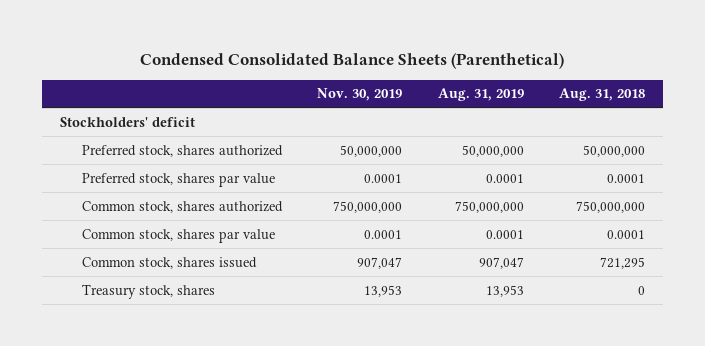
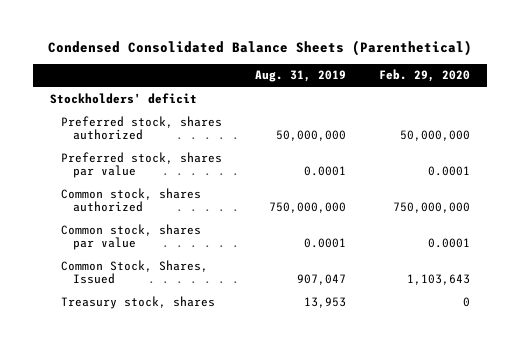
[317,88,403,102] Nov. 30, 2019 -> none
[559,88,646,102] Aug. 31, 2018 -> none
none -> [379,69,471,83] Feb. 29, 2020
[82,256,258,269] Common stock, shares issued -> [61,259,209,285] Common Stock, Shares, Issued

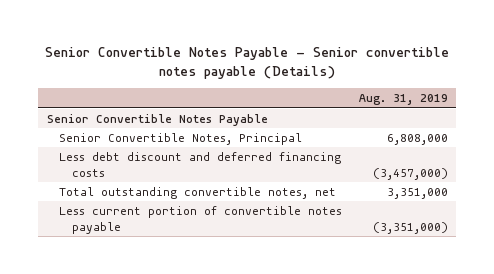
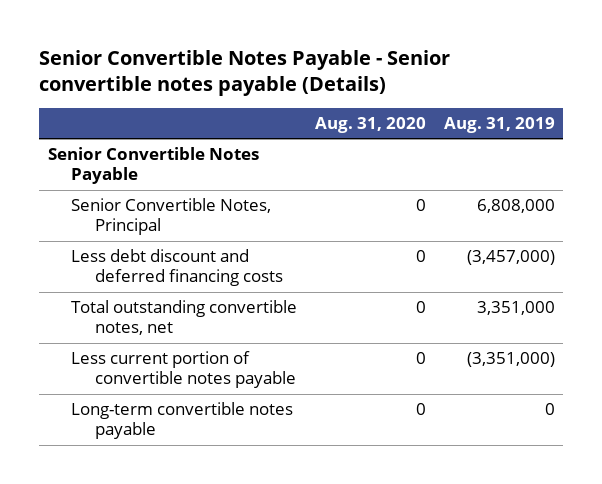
none -> [314,117,426,134] Aug. 31, 2020
none -> [71,402,294,440] Long-term convertible notes payable

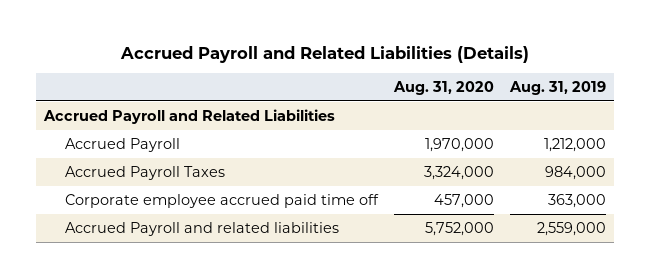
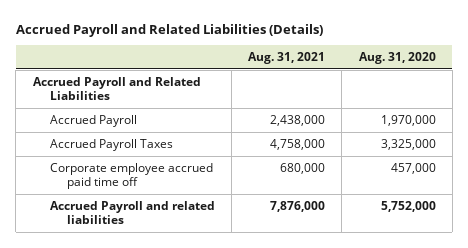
[509,81,607,96] Aug. 31, 2019 -> none
none -> [248,51,326,64] Aug. 31, 2021
[424,165,495,180] 3,324,000 -> [380,138,436,150] 3,325,000

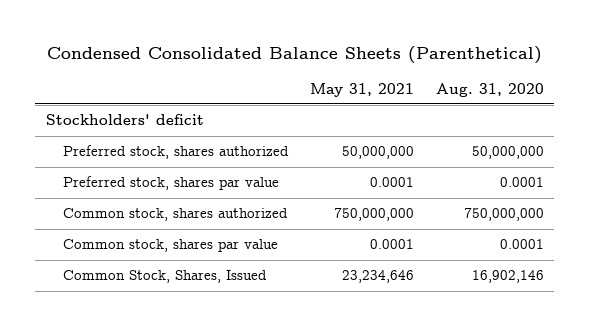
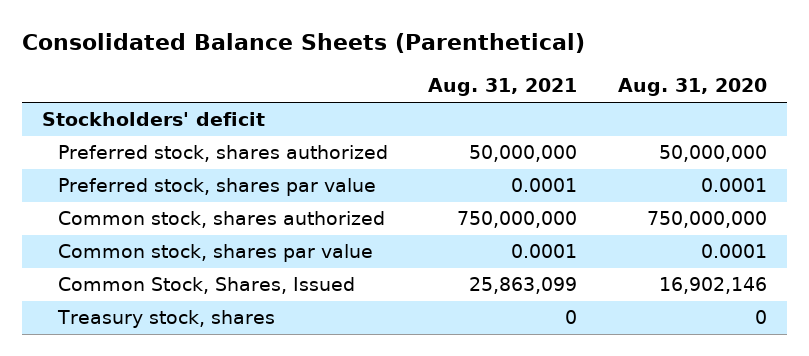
[46,45,542,64] Condensed Consolidated Balance Sheets (Parenthetical) -> [21,33,585,54] Consolidated Balance Sheets (Parenthetical)
[309,82,414,97] May 31, 2021 -> none
none -> [428,78,578,97] Aug. 31, 2021
none -> [56,310,275,329] Treasury stock, shares

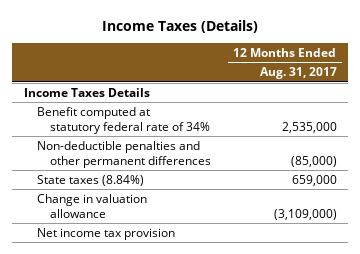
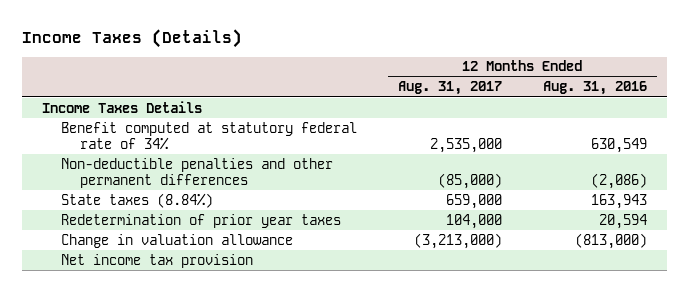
none -> [542,81,647,96] Aug. 31, 2016
none -> [61,213,342,228] Redetermination of prior year taxes
[273,208,337,220] (3,109,000) -> [413,232,502,249] (3,213,000)

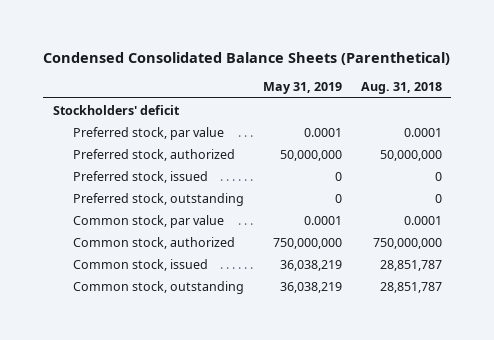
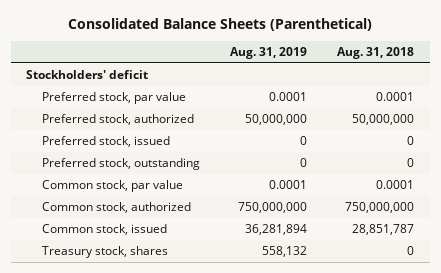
[43,51,451,65] Condensed Consolidated Balance Sheets (Parenthetical) -> [68,18,373,32] Consolidated Balance Sheets (Parenthetical)
[262,82,342,95] May 31, 2019 -> none
none -> [230,47,308,60] Aug. 31, 2019
[72,280,244,294] Common stock, outstanding -> none
none -> [42,246,169,259] Treasury stock, shares

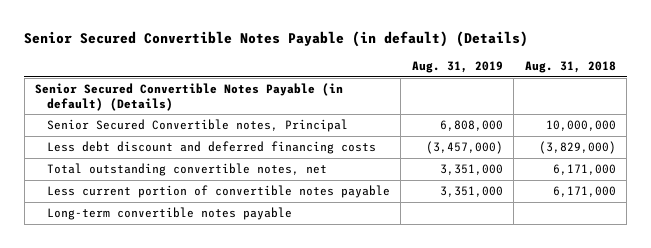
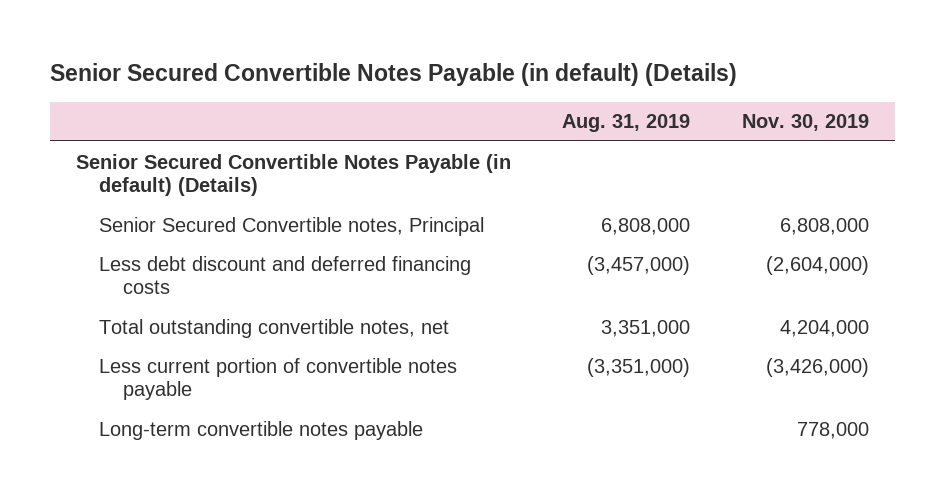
[524,61,616,74] Aug. 31, 2018 -> none
none -> [741,114,869,132] Nov. 30, 2019
[439,186,503,198] 3,351,000 -> [587,357,691,377] (3,351,000)

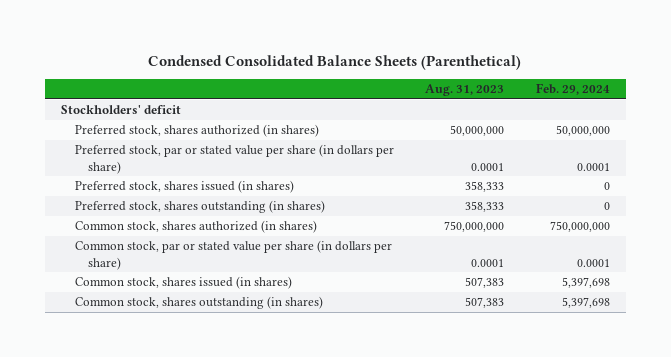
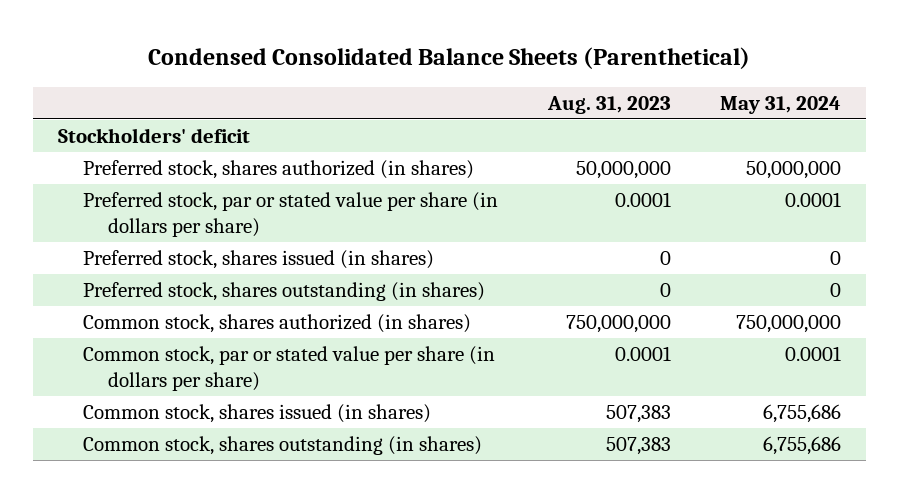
[535,82,610,95] Feb. 29, 2024 -> none
none -> [720,95,842,114] May 31, 2024
[465,181,505,193] 358,333 -> [659,251,671,266] 0
[465,201,505,213] 358,333 -> [659,283,671,298] 0

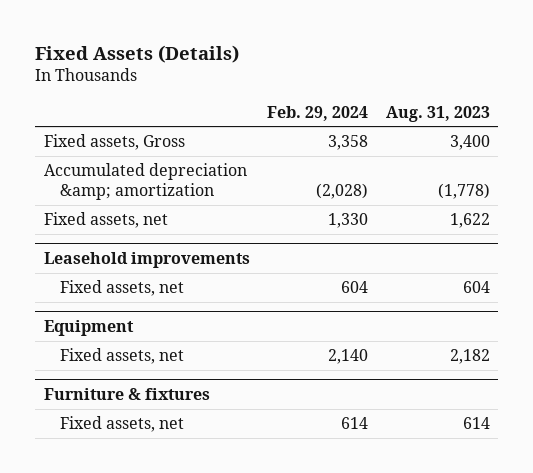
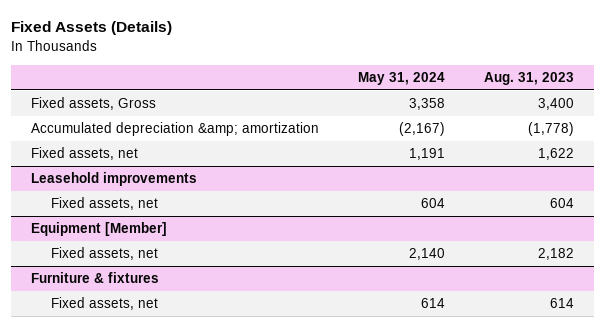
[267,105,369,121] Feb. 29, 2024 -> none
none -> [357,71,445,85] May 31, 2024
[43,320,134,337] Equipment -> [30,222,167,237] Equipment [Member]

